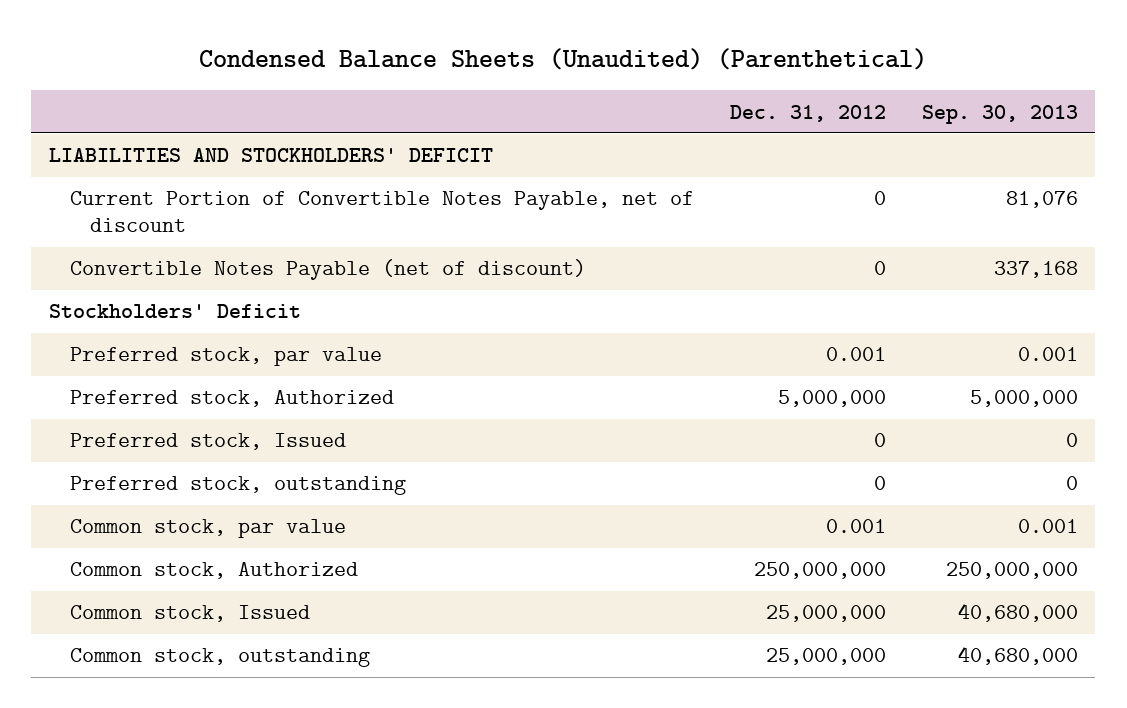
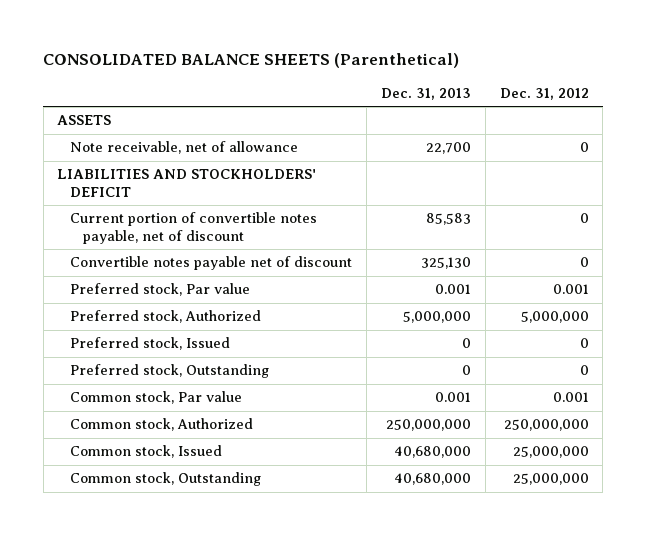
[199,48,928,71] Condensed Balance Sheets (Unaudited) (Parenthetical) -> [43,53,460,69] CONSOLIDATED BALANCE SHEETS (Parenthetical)
[921,104,1078,124] Sep. 30, 2013 -> none
none -> [381,87,472,100] Dec. 31, 2013
none -> [57,115,112,126] ASSETS
none -> [70,141,299,155] Note receivable, net of allowance
[49,304,302,319] Stockholders' Deficit -> none
[69,191,694,233] Current Portion of Convertible Notes Payable, net of discount -> [70,212,318,244] Current portion of convertible notes payable, net of discount
[69,259,586,281] Convertible Notes Payable (net of discount) -> [70,256,353,271] Convertible notes payable net of discount
[69,347,382,367] Preferred stock, par value -> [70,283,251,297] Preferred stock, Par value
[69,476,406,496] Preferred stock, outstanding -> [70,364,270,379] Preferred stock, Outstanding
[69,519,346,539] Common stock, par value -> [70,391,243,405] Common stock, Par value
[69,648,370,668] Common stock, outstanding -> [70,472,262,487] Common stock, Outstanding

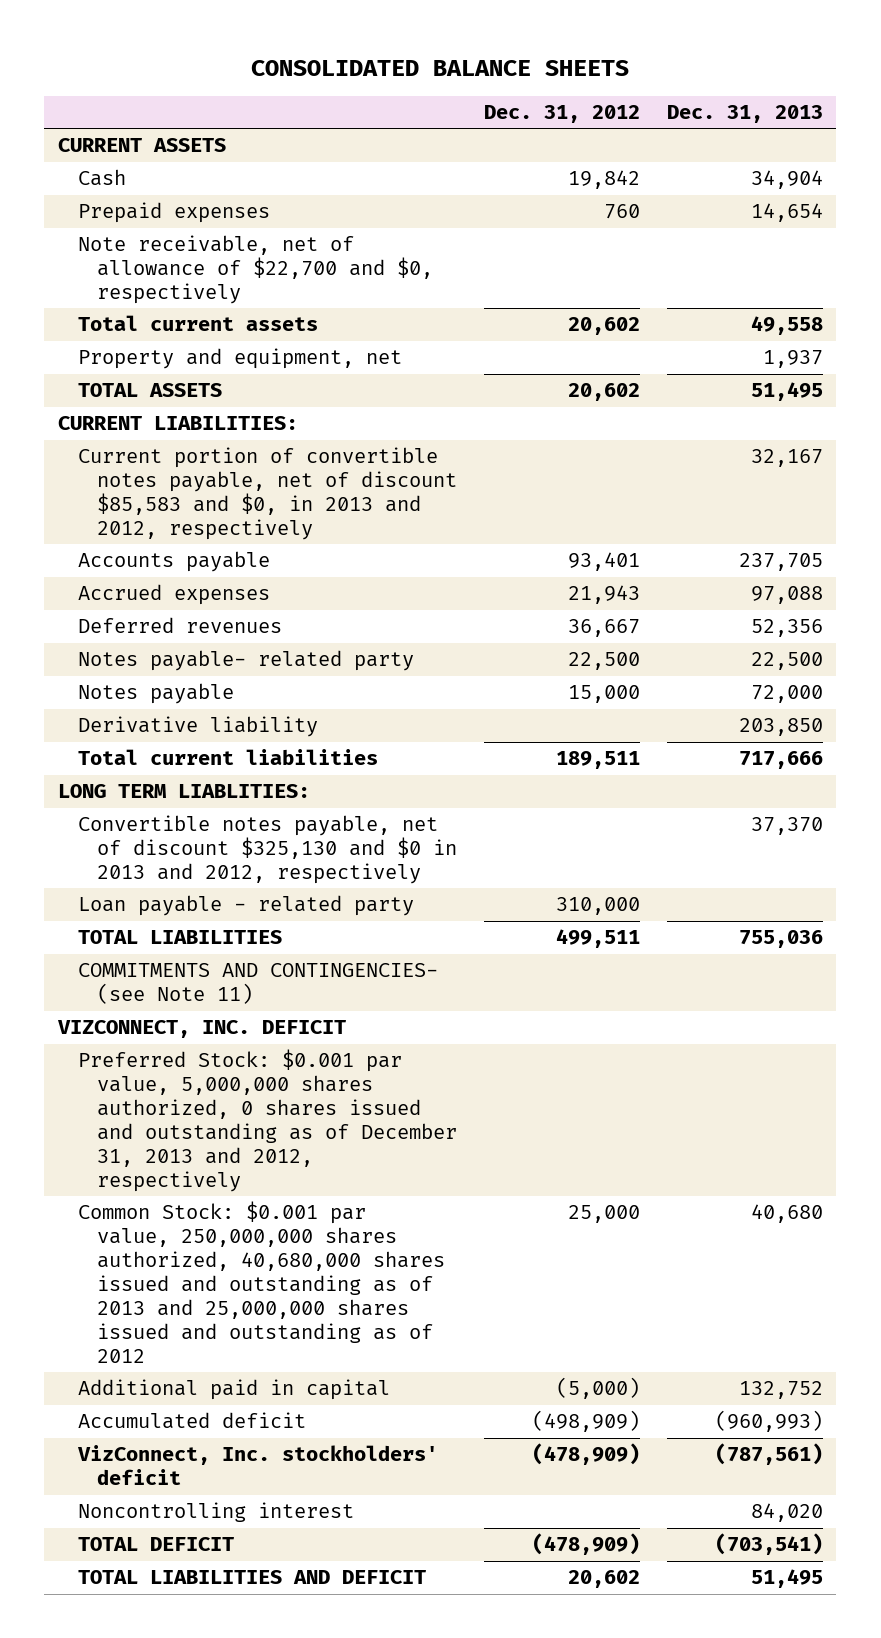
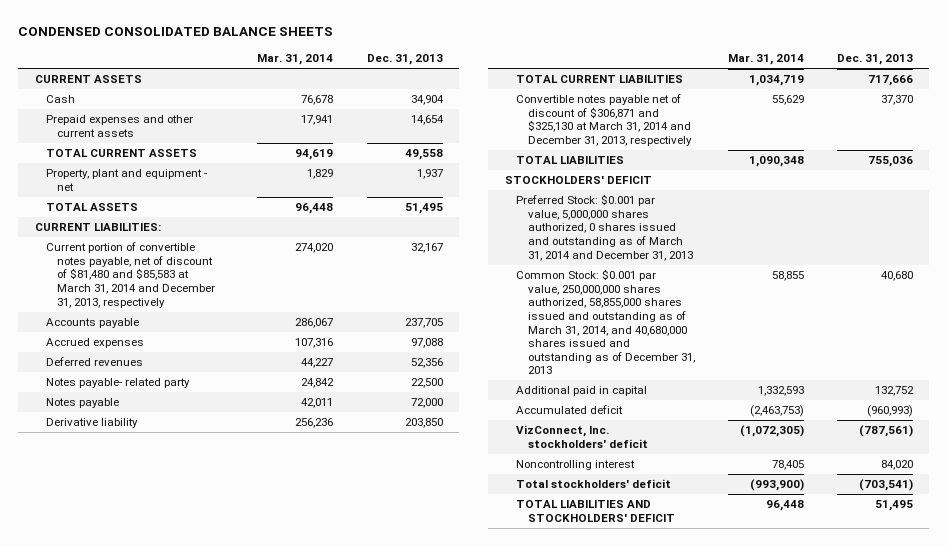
[251,59,630,76] CONSOLIDATED BALANCE SHEETS -> [18,27,334,37] CONDENSED CONSOLIDATED BALANCE SHEETS
[484,105,641,124] Dec. 31, 2012 -> none
none -> [257,54,334,66] Mar. 31, 2014
[77,235,434,305] Note receivable, net of allowance of $22,700 and $0, respectively -> none
[77,202,270,224] Prepaid expenses -> [45,115,193,137] Prepaid expenses and other current assets
[77,315,318,332] Total current assets -> [45,149,197,158] TOTAL CURRENT ASSETS
[77,348,402,370] Property and equipment, net -> [45,169,207,191] Property, plant and equipment - net
[77,447,458,541] Current portion of convertible notes payable, net of discount $85,583 and $0, in 2013 and 2012, respectively -> [45,242,216,308] Current portion of convertible notes payable, net of discount of $81,480 and $85,583 at March 31, 2014 and December 31, 2013, respectively
[57,784,310,799] LONG TERM LIABLITIES: -> none
[77,895,414,917] Loan payable - related party -> none
[77,749,378,766] Total current liabilities -> [516,75,684,84] TOTAL CURRENT LIABILITIES
[77,815,458,885] Convertible notes payable, net of discount $325,130 and $0 in 2013 and 2012, respectively -> [516,94,692,146] Convertible notes payable net of discount of $306,871 and $325,130 at March 31, 2014 and December 31, 2013, respectively
[77,963,438,1005] COMMITMENTS AND CONTINGENCIES- (see Note 11) -> none
[56,1020,346,1039] VIZCONNECT, INC. DEFICIT -> [504,176,652,185] STOCKHOLDERS' DEFICIT
[77,1049,458,1193] Preferred Stock: $0.001 par value, 5,000,000 shares authorized, 0 shares issued and outstanding as of December 31, 2013 and 2012, respectively -> [516,194,693,261] Preferred Stock: $0.001 par value, 5,000,000 shares authorized, 0 shares issued and outstanding as of March 31, 2014 and December 31, 2013
[77,1201,446,1364] Common Stock: $0.001 par value, 250,000,000 shares authorized, 40,680,000 shares issued and outstanding as of 2013 and 25,000,000 shares issued and outstanding as of 2012 -> [516,269,695,375] Common Stock: $0.001 par value, 250,000,000 shares authorized, 58,855,000 shares issued and outstanding as of March 31, 2014, and 40,680,000 shares issued and outstanding as of December 31, 2013
[77,1537,234,1552] TOTAL DEFICIT -> [516,479,672,489] Total stockholders' deficit
[77,1570,426,1585] TOTAL LIABILITIES AND DEFICIT -> [516,500,675,522] TOTAL LIABILITIES AND STOCKHOLDERS' DEFICIT

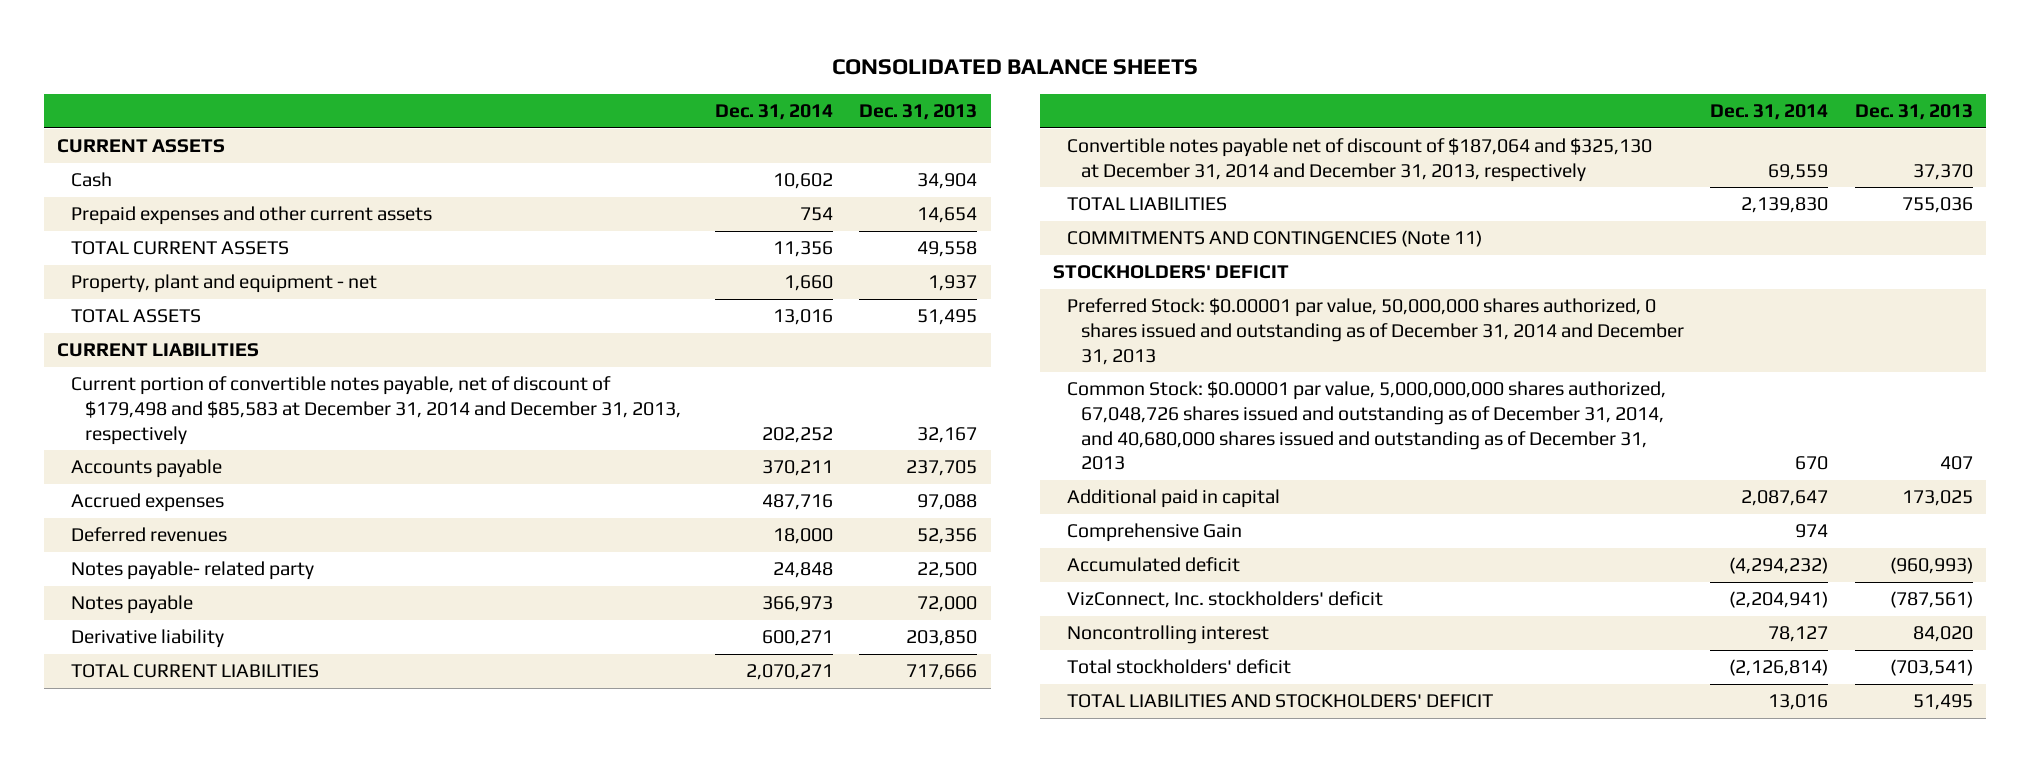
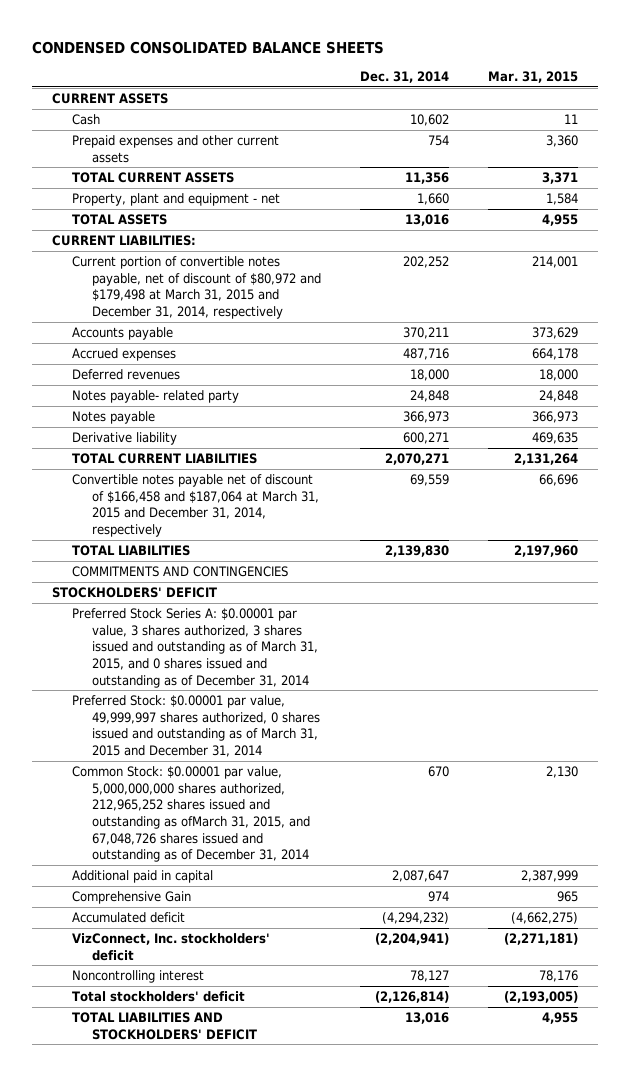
[832,59,1199,76] CONSOLIDATED BALANCE SHEETS -> [32,40,385,54] CONDENSED CONSOLIDATED BALANCE SHEETS
[859,103,978,120] Dec. 31, 2013 -> none
none -> [488,71,579,84] Mar. 31, 2015
[57,343,260,358] CURRENT LIABILITIES -> [52,235,197,247] CURRENT LIABILITIES:
[71,376,682,445] Current portion of convertible notes payable, net of discount of $179,498 and $85,583 at December 31, 2014 and December 31, 2013, respectively -> [71,256,321,320] Current portion of convertible notes payable, net of discount of $80,972 and $179,498 at March 31, 2015 and December 31, 2014, respectively
[1066,138,1652,182] Convertible notes payable net of discount of $187,064 and $325,130 at December 31, 2014 and December 31, 2013, respectively -> [71,474,319,538] Convertible notes payable net of discount of $166,458 and $187,064 at March 31, 2015 and December 31, 2014, respectively
[1066,230,1482,248] COMMITMENTS AND CONTINGENCIES (Note 11) -> [71,566,288,578] COMMITMENTS AND CONTINGENCIES
none -> [71,608,318,688] Preferred Stock Series A: $0.00001 par value, 3 shares authorized, 3 shares issued and outstanding as of March 31, 2015, and 0 shares issued and outstanding as of December 31, 2014
[1066,298,1684,365] Preferred Stock: $0.00001 par value, 50,000,000 shares authorized, 0 shares issued and outstanding as of December 31, 2014 and December 31, 2013 -> [71,695,320,758] Preferred Stock: $0.00001 par value, 49,999,997 shares authorized, 0 shares issued and outstanding as of March 31, 2015 and December 31, 2014
[1066,381,1666,471] Common Stock: $0.00001 par value, 5,000,000,000 shares authorized, 67,048,726 shares issued and outstanding as of December 31, 2014, and 40,680,000 shares issued and outstanding as of December 31, 2013 -> [71,766,310,863] Common Stock: $0.00001 par value, 5,000,000,000 shares authorized, 212,965,252 shares issued and outstanding as ofMarch 31, 2015, and 67,048,726 shares issued and outstanding as of December 31, 2014

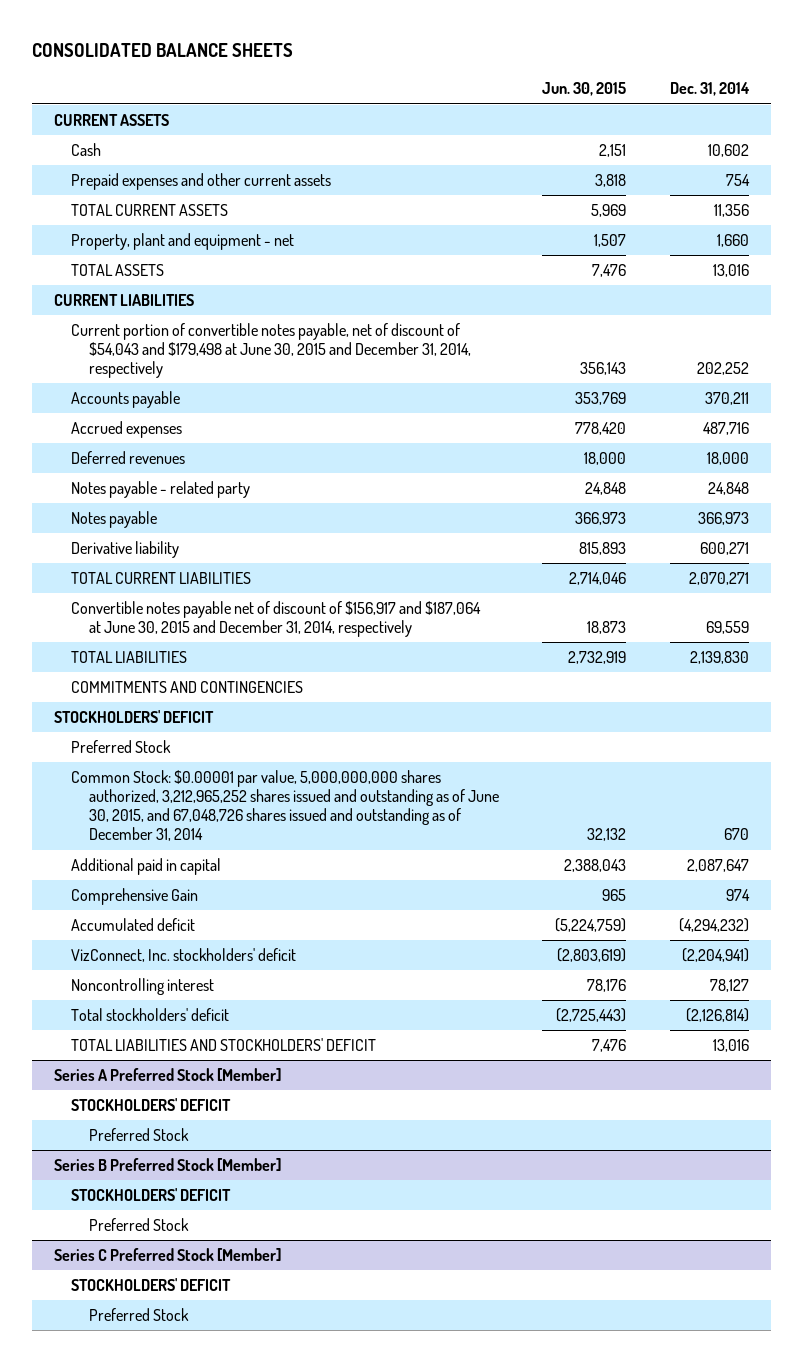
[32,40,385,54] CONDENSED CONSOLIDATED BALANCE SHEETS -> [32,43,294,58] CONSOLIDATED BALANCE SHEETS
[488,71,579,84] Mar. 31, 2015 -> none
none -> [542,82,627,97] Jun. 30, 2015
[52,235,197,247] CURRENT LIABILITIES: -> [54,294,195,307] CURRENT LIABILITIES
[71,256,321,320] Current portion of convertible notes payable, net of discount of $80,972 and $179,498 at March 31, 2015 and December 31, 2014, respectively -> [71,323,471,379] Current portion of convertible notes payable, net of discount of $54,043 and $179,498 at June 30, 2015 and December 31, 2014, respectively
[71,390,239,404] Notes payable- related party -> [71,481,251,499] Notes payable - related party
[71,474,319,538] Convertible notes payable net of discount of $166,458 and $187,064 at March 31, 2015 and December 31, 2014, respectively -> [71,601,482,638] Convertible notes payable net of discount of $156,917 and $187,064 at June 30, 2015 and December 31, 2014, respectively
[71,608,318,688] Preferred Stock Series A: $0.00001 par value, 3 shares authorized, 3 shares issued and outstanding as of March 31, 2015, and 0 shares issued and outstanding as of December 31, 2014 -> none
[71,695,320,758] Preferred Stock: $0.00001 par value, 49,999,997 shares authorized, 0 shares issued and outstanding as of March 31, 2015 and December 31, 2014 -> [71,740,172,754] Preferred Stock
[71,766,310,863] Common Stock: $0.00001 par value, 5,000,000,000 shares authorized, 212,965,252 shares issued and outstanding as ofMarch 31, 2015, and 67,048,726 shares issued and outstanding as of December 31, 2014 -> [71,770,499,842] Common Stock: $0.00001 par value, 5,000,000,000 shares authorized, 3,212,965,252 shares issued and outstanding as of June 30, 2015, and 67,048,726 shares issued and outstanding as of December 31, 2014
none -> [54,1068,282,1082] Series A Preferred Stock [Member]
none -> [71,1098,232,1112] STOCKHOLDERS' DEFICIT
none -> [88,1128,189,1142] Preferred Stock
none -> [54,1158,282,1172] Series B Preferred Stock [Member]
none -> [71,1188,232,1202] STOCKHOLDERS' DEFICIT
none -> [88,1218,189,1232] Preferred Stock
none -> [54,1248,282,1262] Series C Preferred Stock [Member]
none -> [71,1278,232,1292] STOCKHOLDERS' DEFICIT
none -> [88,1308,189,1322] Preferred Stock

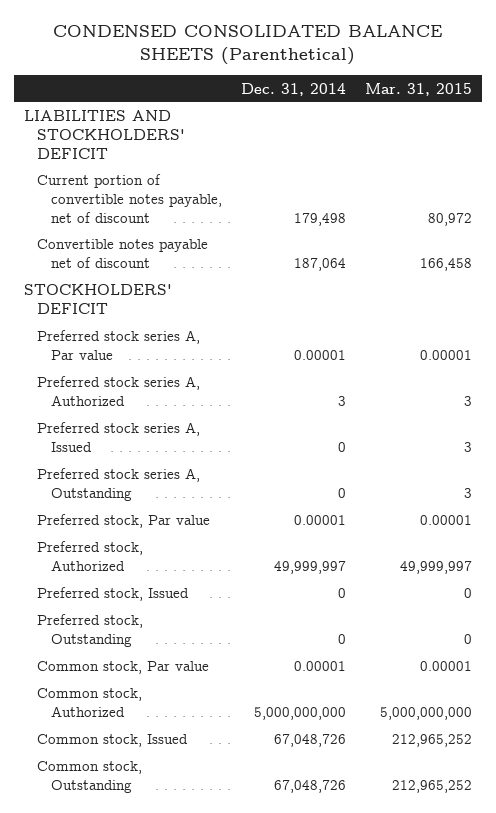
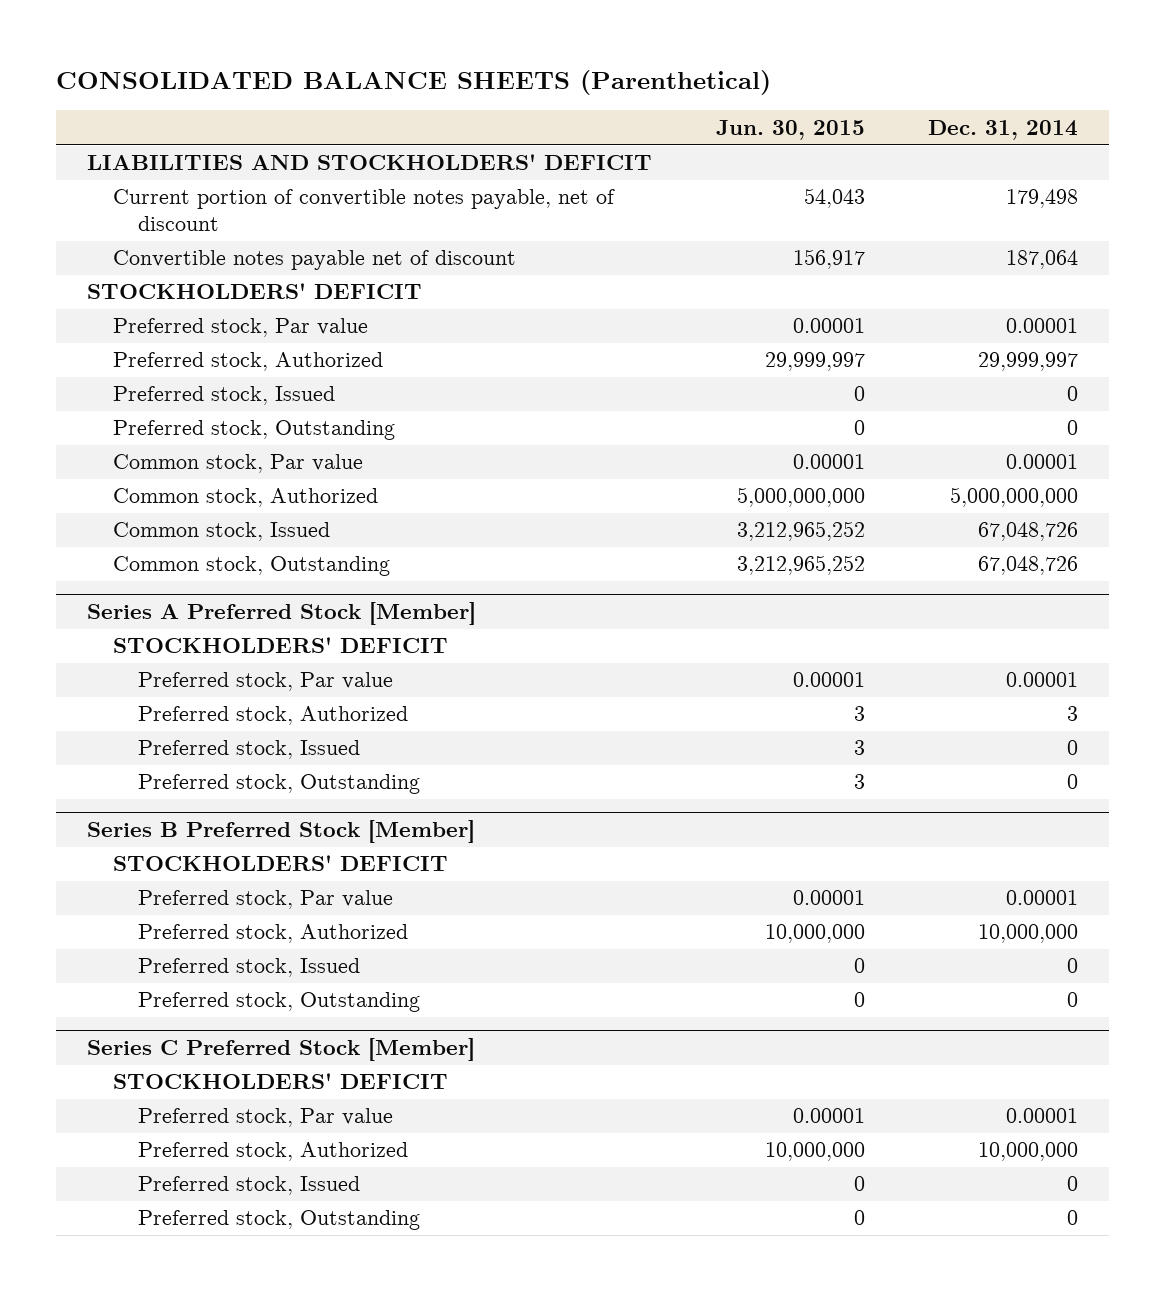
[52,25,442,66] CONDENSED CONSOLIDATED BALANCE SHEETS (Parenthetical) -> [55,69,771,95] CONSOLIDATED BALANCE SHEETS (Parenthetical)
[365,82,473,96] Mar. 31, 2015 -> none
none -> [715,119,865,140] Jun. 30, 2015
[37,330,201,361] Preferred stock series A, Par value -> none
[37,376,201,407] Preferred stock series A, Authorized -> none
[37,422,201,453] Preferred stock series A, Issued -> none
[37,468,201,502] Preferred stock series A, Outstanding -> none
[273,561,346,575] 49,999,997 -> [977,352,1078,372] 29,999,997
none -> [87,601,477,625] Series A Preferred Stock [Member]
none -> [112,637,448,654] STOCKHOLDERS' DEFICIT
none -> [138,672,394,692] Preferred stock, Par value
none -> [138,706,409,726] Preferred stock, Authorized
none -> [138,740,361,760] Preferred stock, Issued
none -> [138,774,421,795] Preferred stock, Outstanding
none -> [87,819,476,843] Series B Preferred Stock [Member]
none -> [112,855,448,872] STOCKHOLDERS' DEFICIT
none -> [138,890,394,910] Preferred stock, Par value
none -> [138,924,409,944] Preferred stock, Authorized
none -> [138,958,361,978] Preferred stock, Issued
none -> [138,992,421,1013] Preferred stock, Outstanding
none -> [87,1037,476,1061] Series C Preferred Stock [Member]
none -> [112,1073,448,1090] STOCKHOLDERS' DEFICIT
none -> [138,1108,394,1128] Preferred stock, Par value
none -> [138,1142,409,1162] Preferred stock, Authorized
none -> [138,1176,361,1196] Preferred stock, Issued
none -> [138,1210,421,1231] Preferred stock, Outstanding

